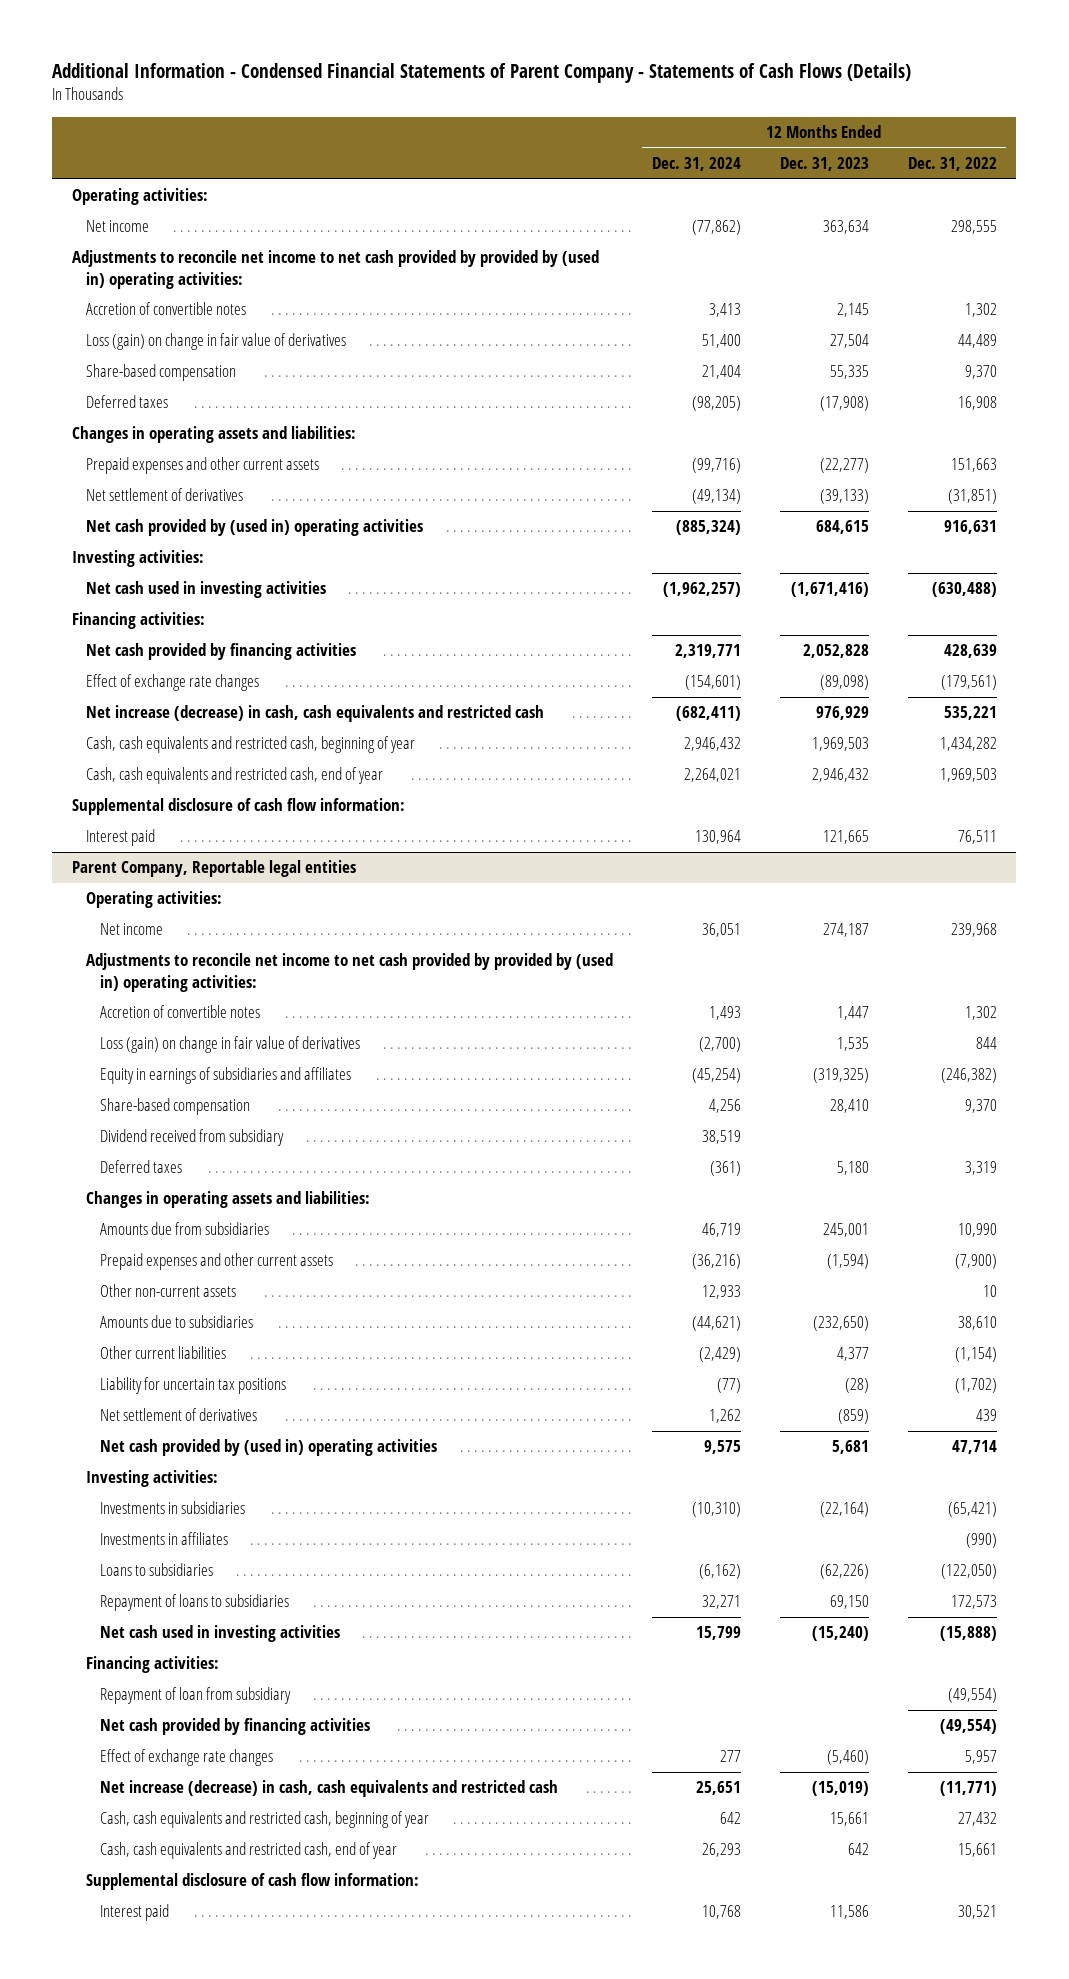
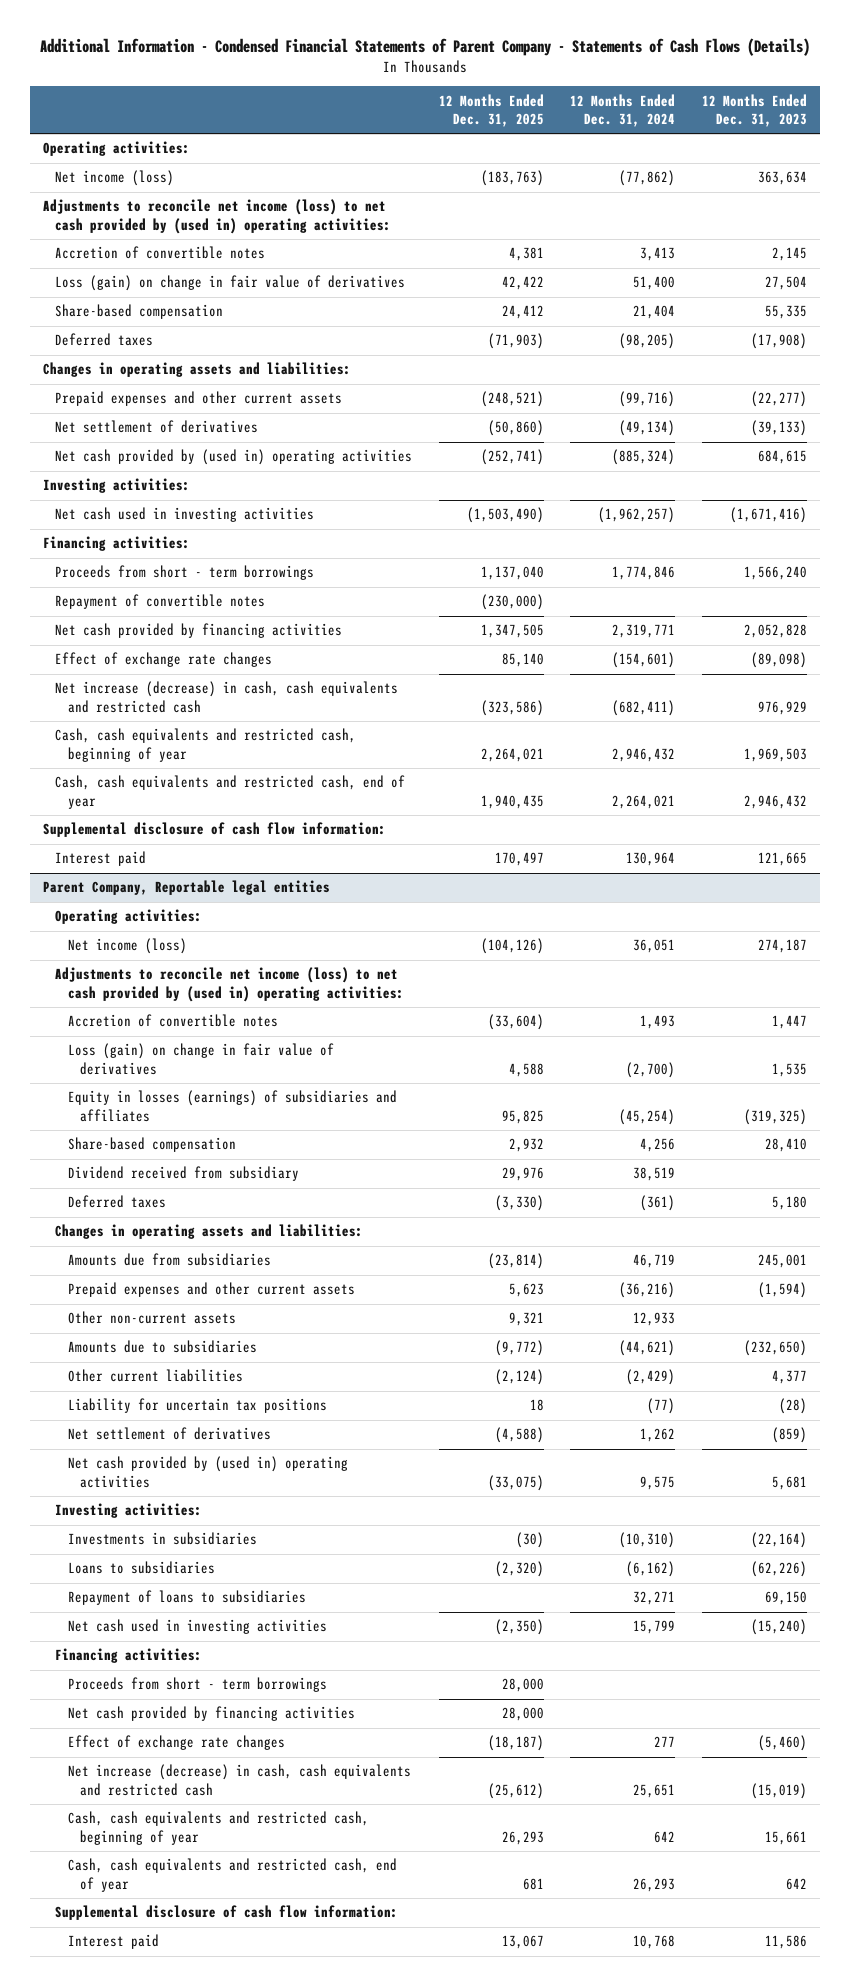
[907,156,997,171] Dec. 31, 2022 -> none
none -> [438,93,544,127] 12 Months Ended Dec. 31, 2025
[85,220,149,233] Net income -> [55,170,175,187] Net income (loss)
[71,250,599,289] Adjustments to reconcile net income to net cash provided by provided by (used in) operating activities: -> [43,199,392,234] Adjustments to reconcile net income (loss) to net cash provided by (used in) operating activities:
none -> [55,565,315,581] Proceeds from short - term borrowings
none -> [55,594,266,610] Repayment of convertible notes
[99,923,163,936] Net income -> [67,938,187,955] Net income (loss)
[85,953,613,992] Adjustments to reconcile net income to net cash provided by provided by (used in) operating activities: -> [55,967,404,1002] Adjustments to reconcile net income (loss) to net cash provided by (used in) operating activities:
[99,1067,351,1085] Equity in earnings of subsidiaries and affiliates -> [67,1090,397,1122] Equity in losses (earnings) of subsidiaries and affiliates
[99,1532,228,1546] Investments in affiliates -> none
[99,1687,291,1705] Repayment of loan from subsidiary -> none
none -> [67,1677,327,1693] Proceeds from short - term borrowings

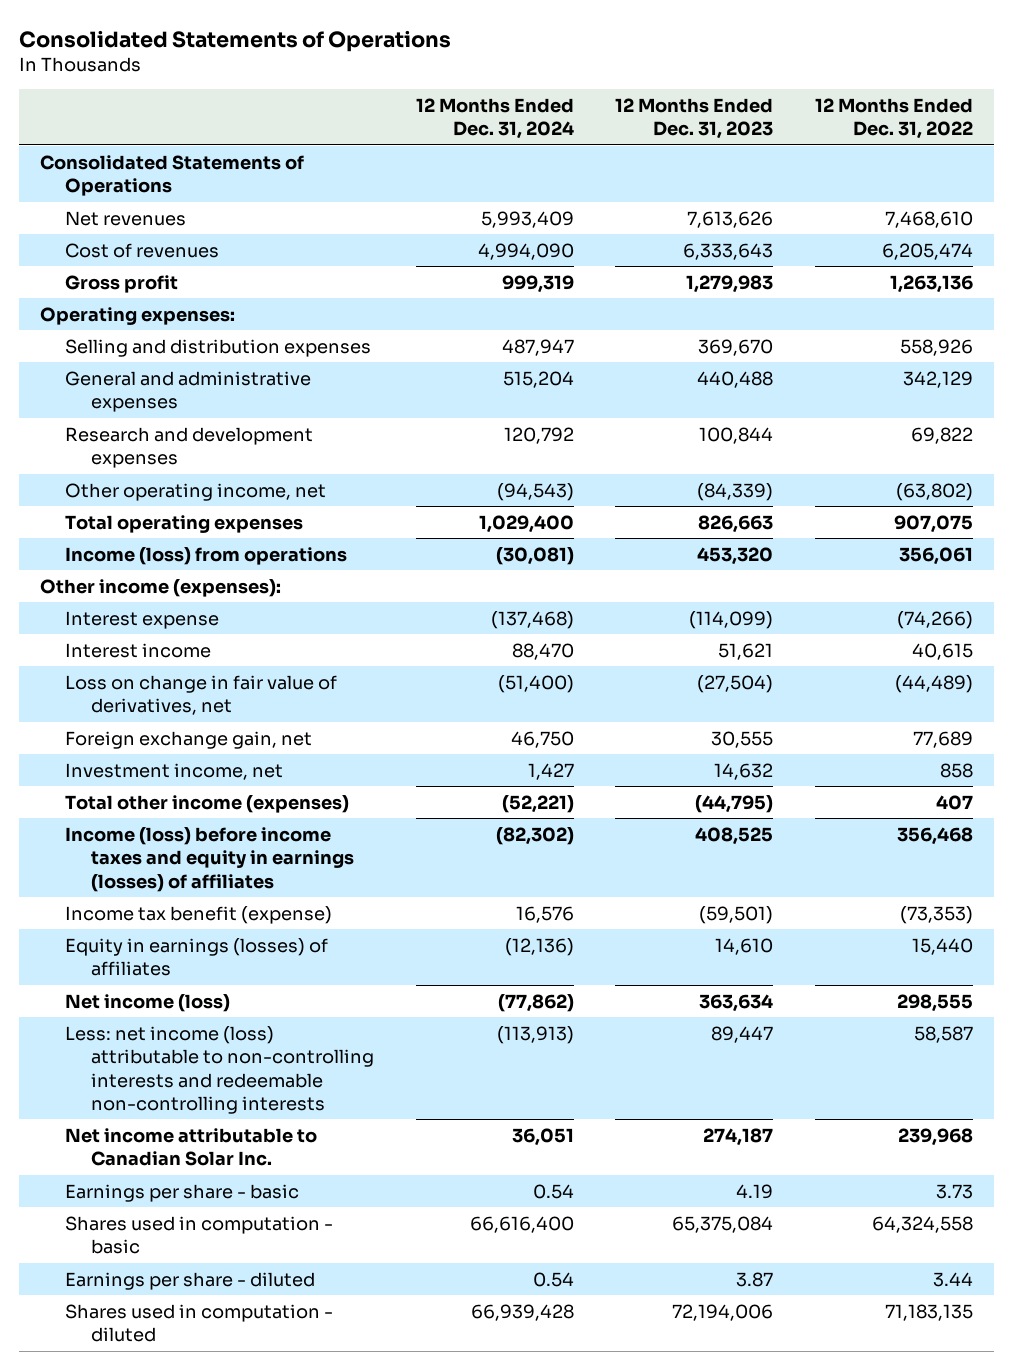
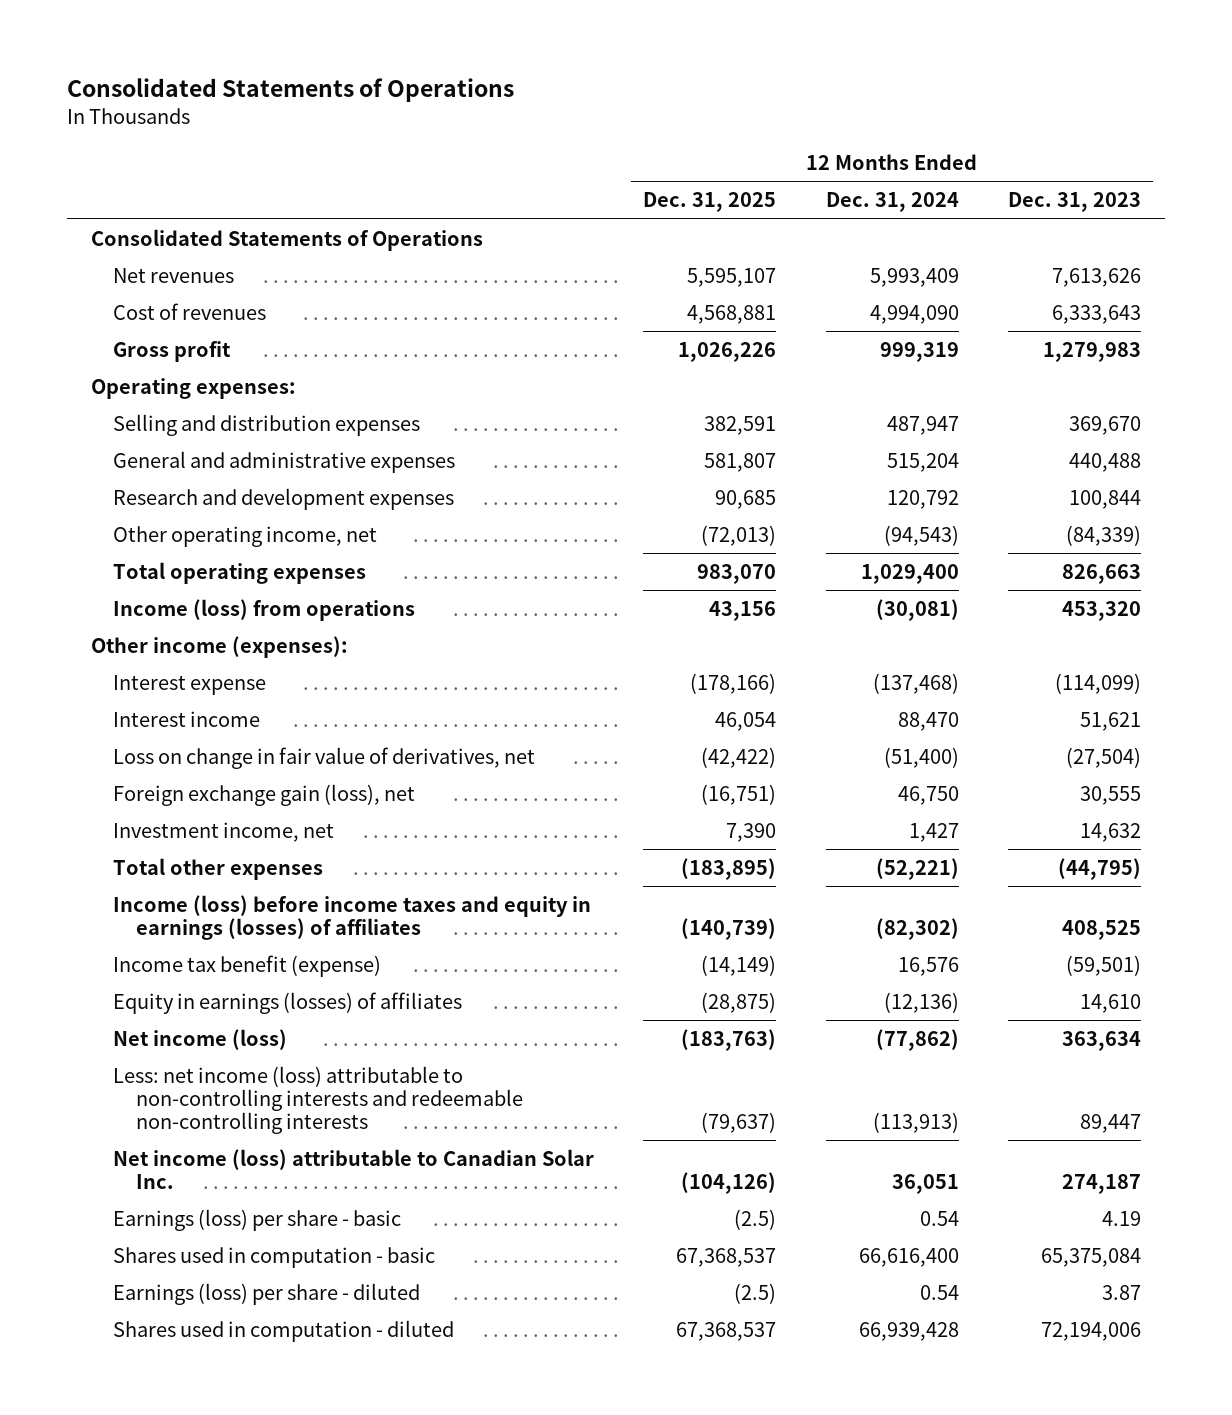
[815,97,974,140] 12 Months Ended Dec. 31, 2022 -> none
none -> [643,192,777,213] Dec. 31, 2025
[65,730,313,749] Foreign exchange gain, net -> [113,783,416,806] Foreign exchange gain (loss), net
[65,794,350,813] Total other income (expenses) -> [113,857,324,880] Total other expenses
[65,1127,318,1167] Net income attributable to Canadian Solar Inc. -> [113,1148,595,1189] Net income (loss) attributable to Canadian Solar Inc.
[65,1183,300,1202] Earnings per share - basic -> [113,1208,402,1231] Earnings (loss) per share - basic
[65,1271,316,1290] Earnings per share - diluted -> [113,1282,421,1305] Earnings (loss) per share - diluted

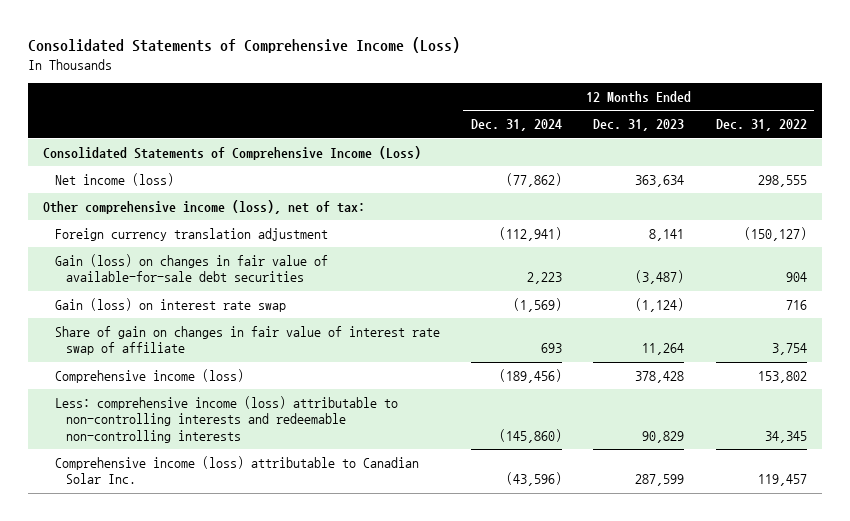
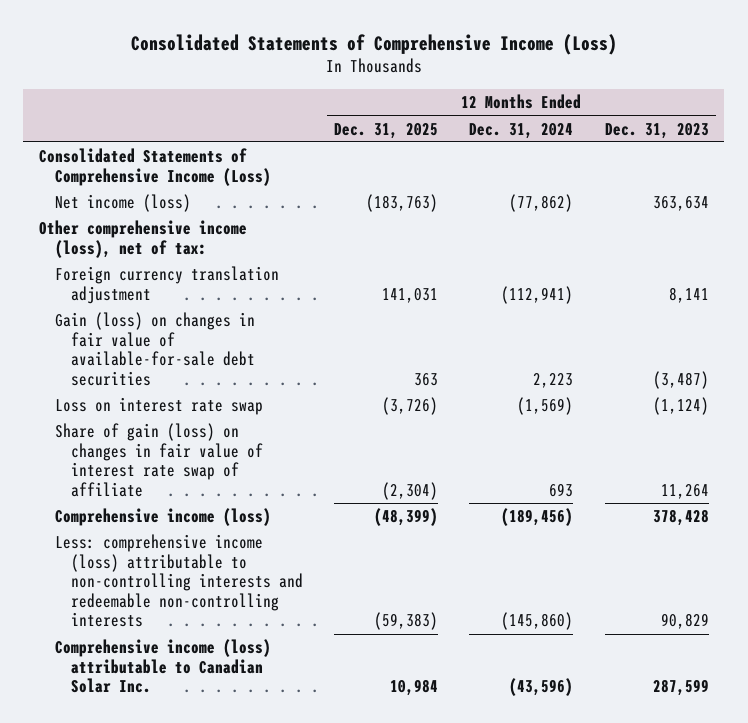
[715,119,807,132] Dec. 31, 2022 -> none
none -> [334,122,439,139] Dec. 31, 2025
[54,298,286,313] Gain (loss) on interest rate swap -> [55,397,264,416] Loss on interest rate swap
[54,326,440,356] Share of gain on changes in fair value of interest rate swap of affiliate -> [55,423,264,497] Share of gain (loss) on changes in fair value of interest rate swap of affiliate

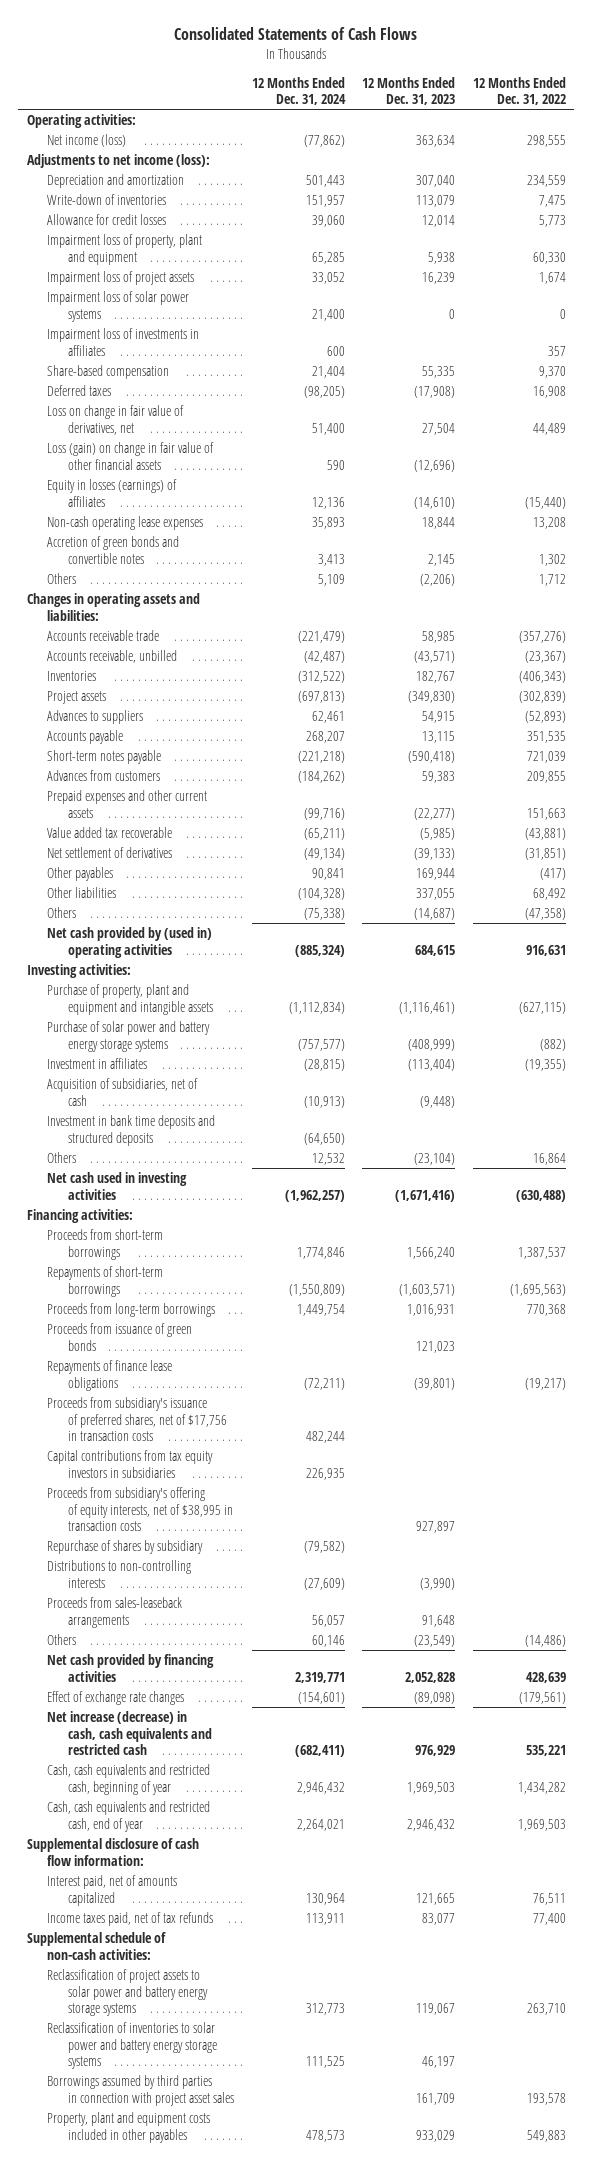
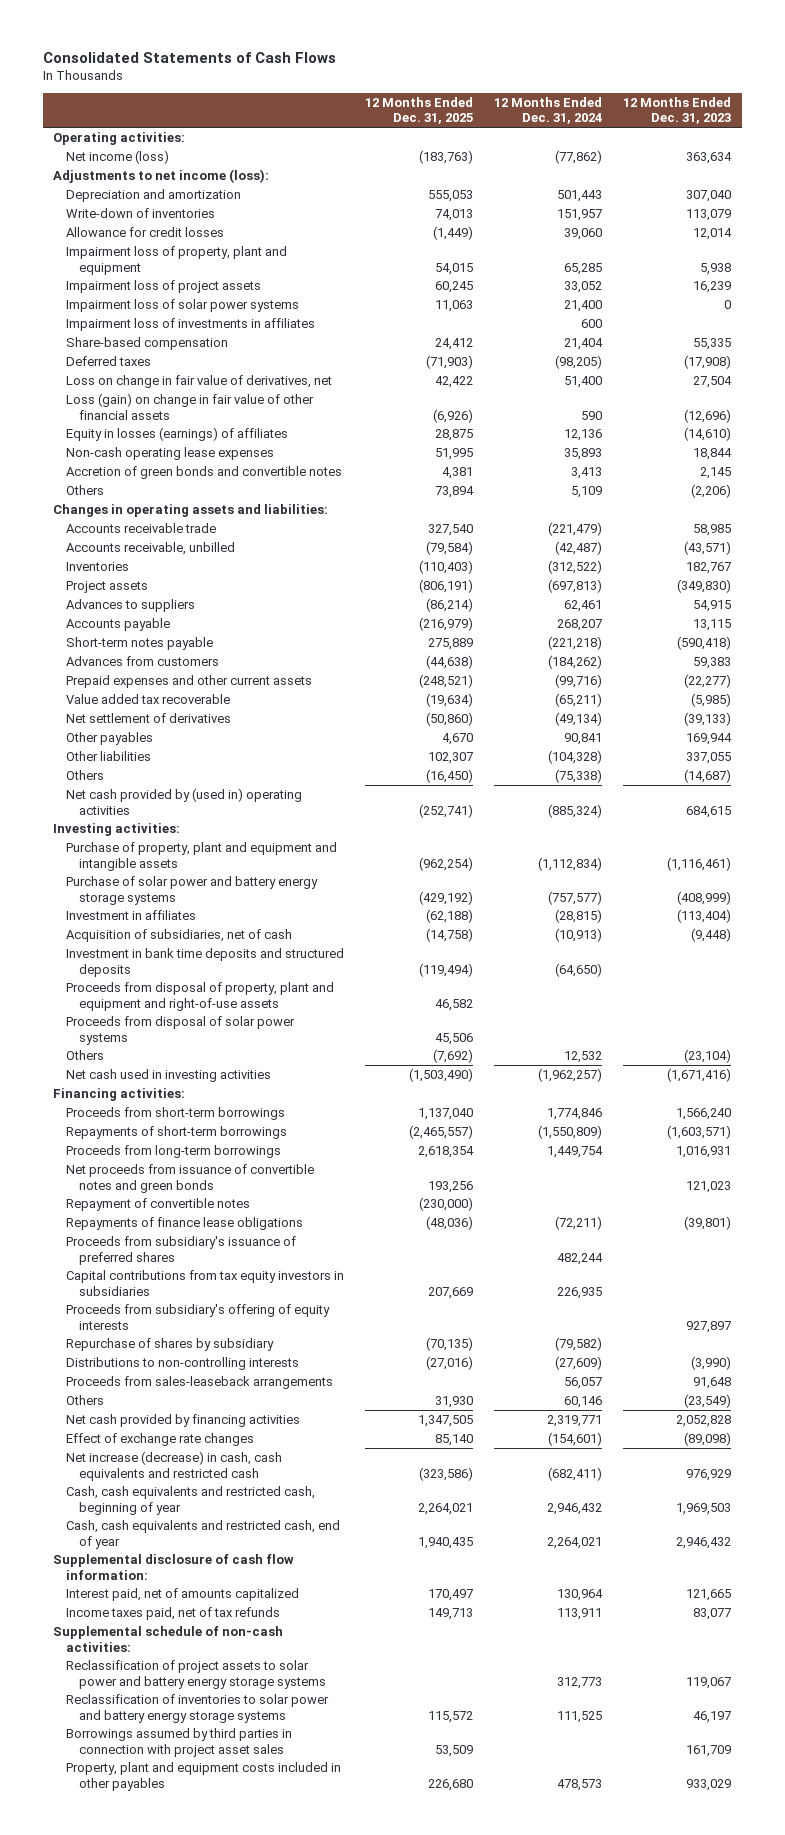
[472,76,566,106] 12 Months Ended Dec. 31, 2022 -> none
none -> [365,96,474,125] 12 Months Ended Dec. 31, 2025
none -> [66,981,335,1011] Proceeds from disposal of property, plant and equipment and right-of-use assets
none -> [66,1015,296,1045] Proceeds from disposal of solar power systems
[47,1323,193,1351] Proceeds from issuance of green bonds -> [66,1163,315,1193] Net proceeds from issuance of convertible notes and green bonds
none -> [66,1197,251,1211] Repayment of convertible notes
[47,1397,228,1442] Proceeds from subsidiary's issuance of preferred shares, net of $17,756 in transaction costs -> [66,1235,297,1265] Proceeds from subsidiary's issuance of preferred shares
[47,1487,234,1532] Proceeds from subsidiary's offering of equity interests, net of $38,995 in transaction costs -> [66,1303,331,1330] Proceeds from subsidiary's offering of equity interests

